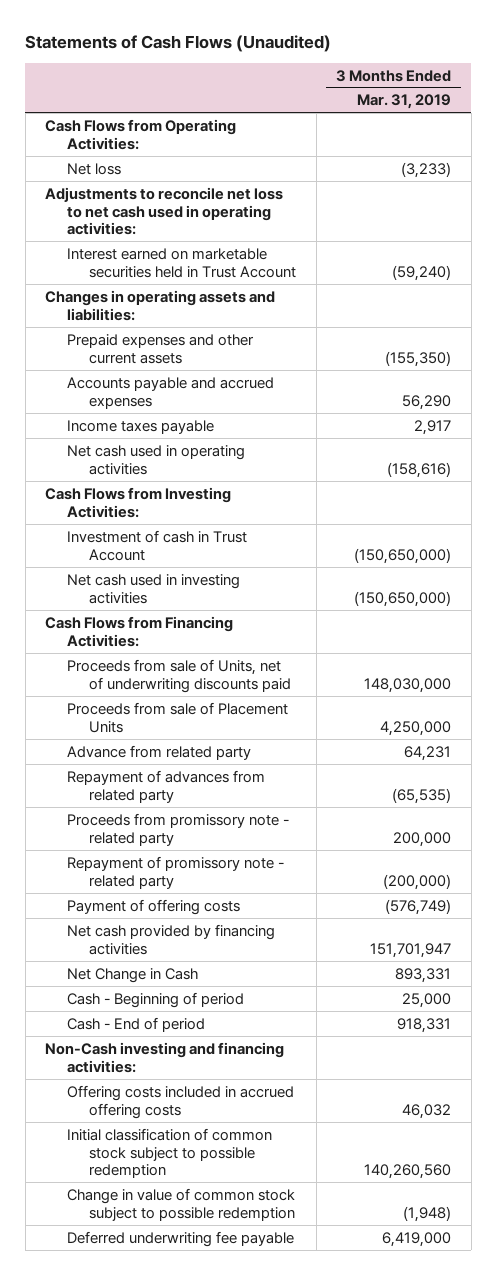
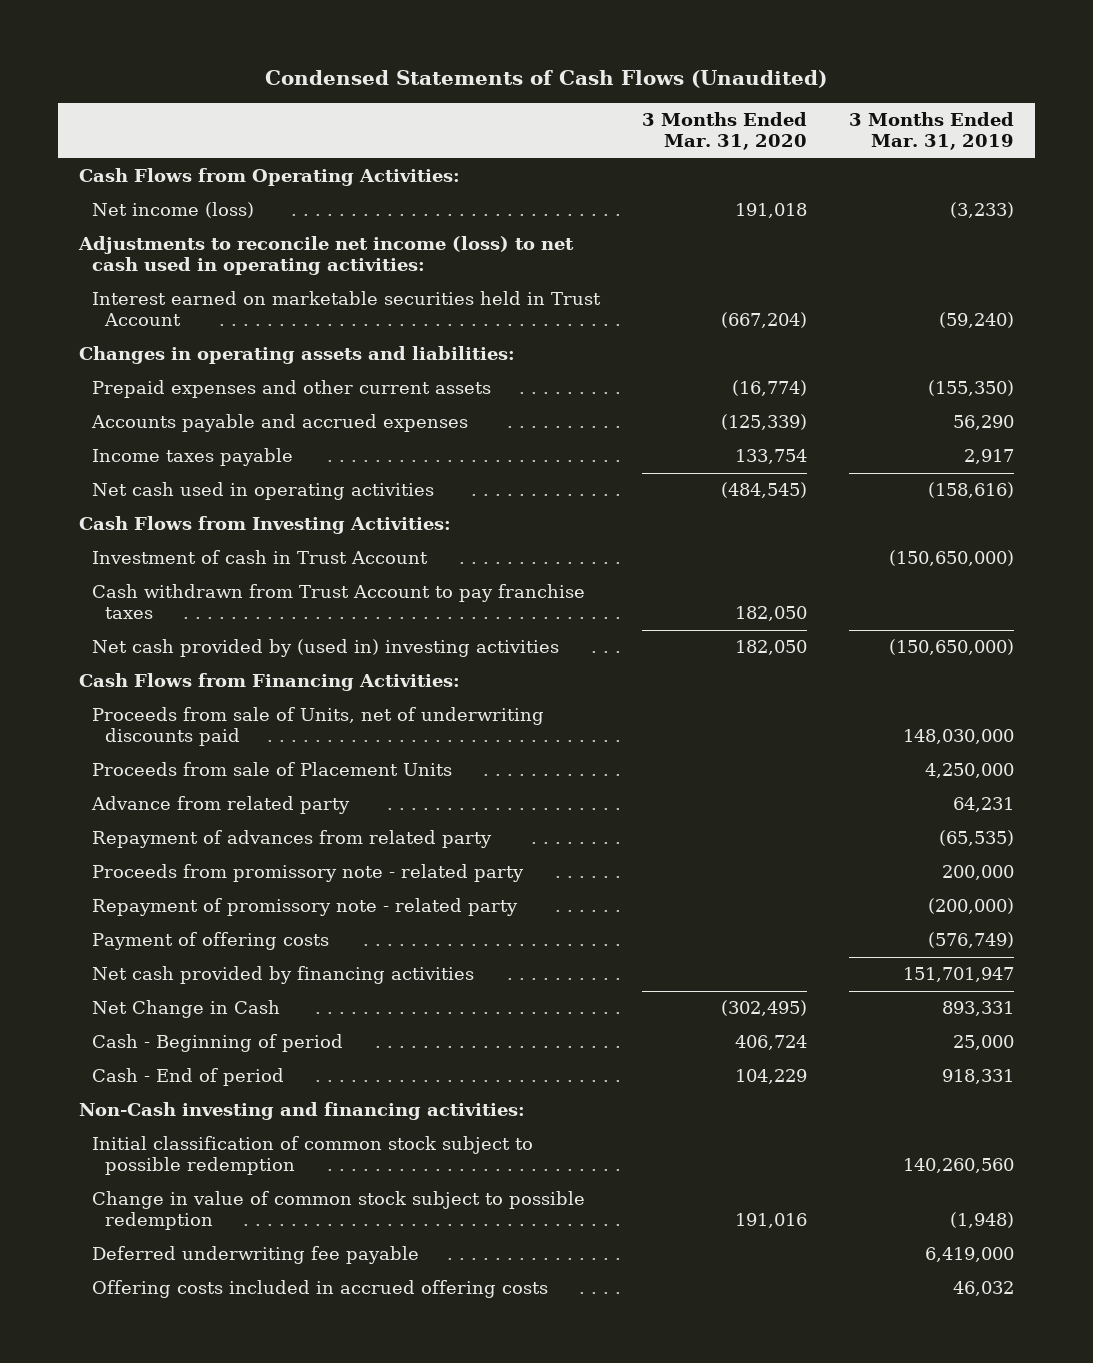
[25,35,332,53] Statements of Cash Flows (Unaudited) -> [265,70,828,89] Condensed Statements of Cash Flows (Unaudited)
none -> [641,112,807,151] 3 Months Ended Mar. 31, 2020
[67,162,122,175] Net loss -> [91,202,254,219] Net income (loss)
[45,186,284,236] Adjustments to reconcile net loss to net cash used in operating activities: -> [78,236,575,276] Adjustments to reconcile net income (loss) to net cash used in operating activities:
none -> [91,584,585,620] Cash withdrawn from Trust Account to pay franchise taxes
[67,573,241,604] Net cash used in investing activities -> [91,639,559,658] Net cash provided by (used in) investing activities
[67,1084,295,1119] Offering costs included in accrued offering costs -> [91,1280,548,1299] Offering costs included in accrued offering costs

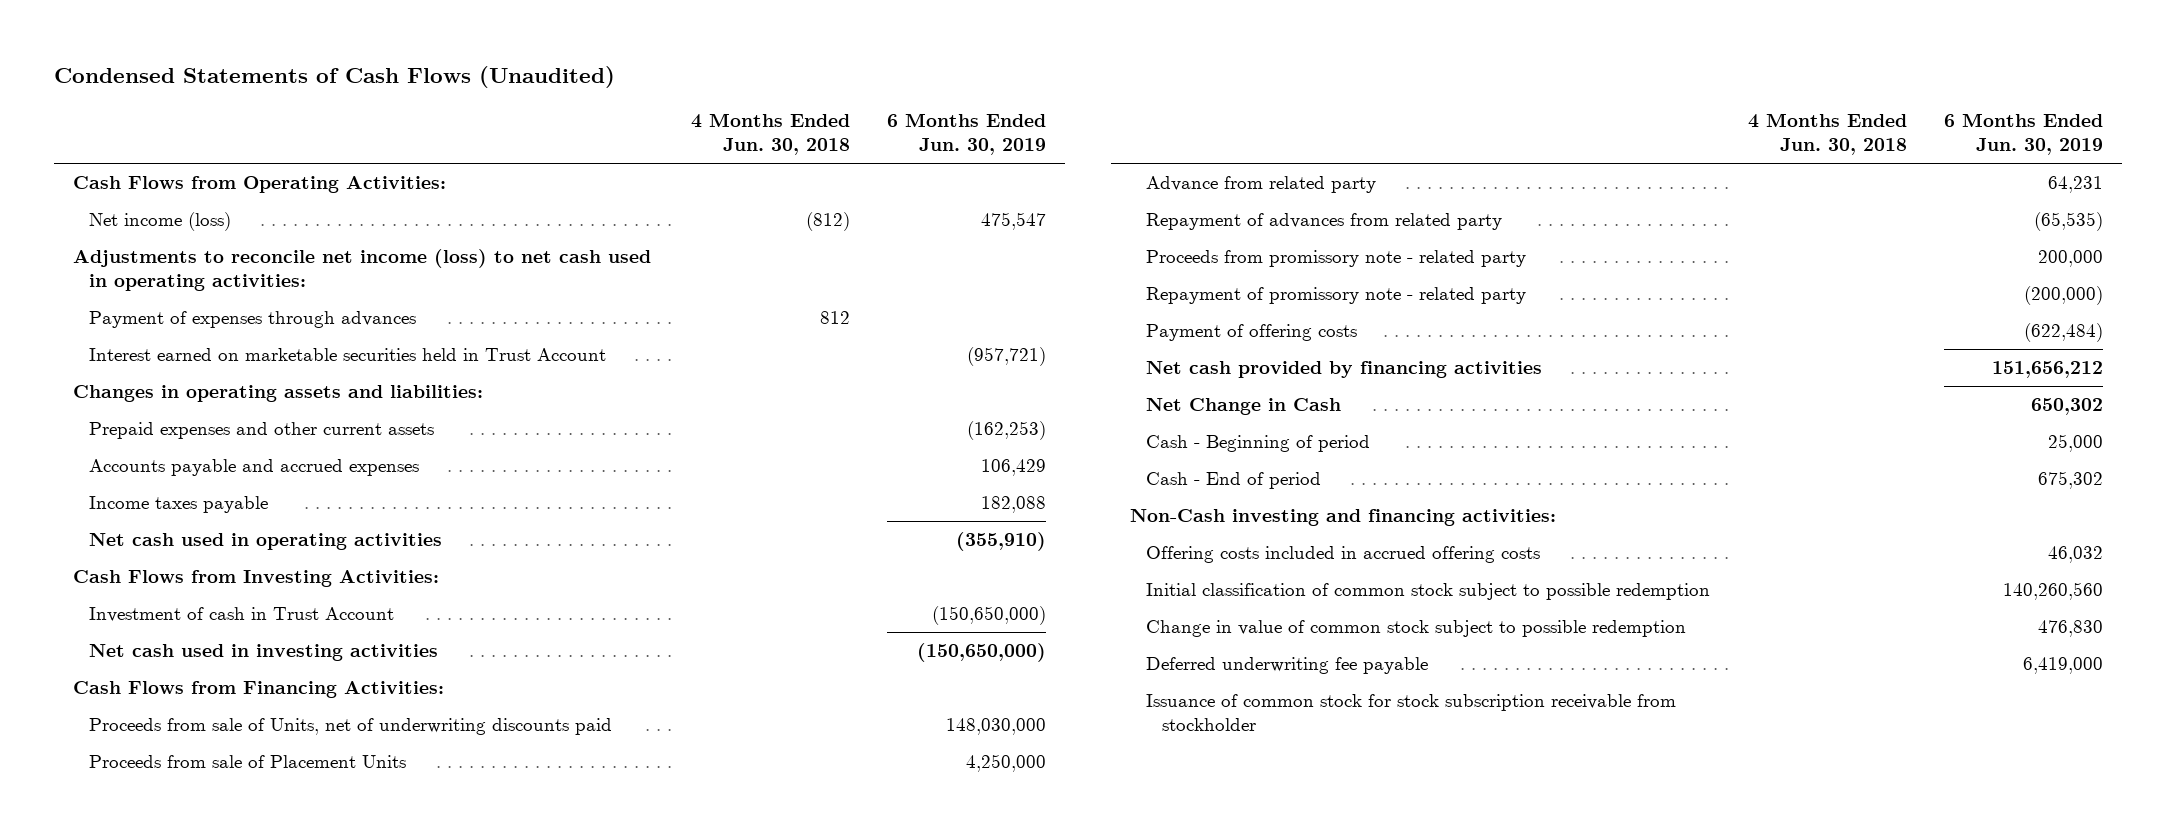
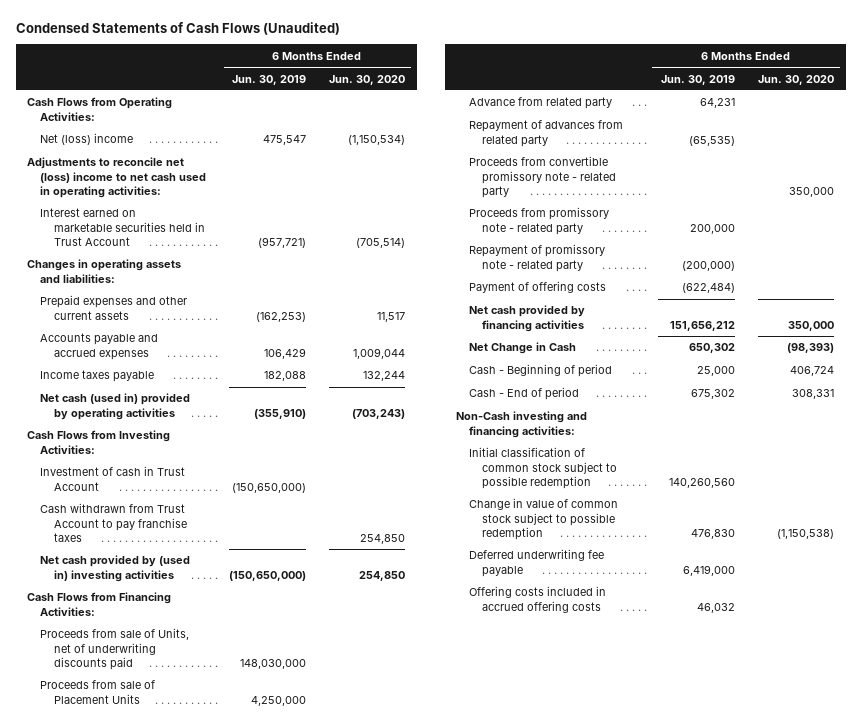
[690,112,850,155] 4 Months Ended Jun. 30, 2018 -> none
none -> [329,74,406,85] Jun. 30, 2020
[89,311,417,329] Payment of expenses through advances -> none
[89,212,232,232] Net income (loss) -> [40,133,134,146] Net (loss) income
[73,249,652,292] Adjustments to reconcile net income (loss) to net cash used in operating activities: -> [27,157,207,199] Adjustments to reconcile net (loss) income to net cash used in operating activities:
[89,533,443,551] Net cash used in operating activities -> [40,393,191,420] Net cash (used in) provided by operating activities
none -> [40,503,187,543] Cash withdrawn from Trust Account to pay franchise taxes
[89,644,439,662] Net cash used in investing activities -> [40,555,191,582] Net cash provided by (used in) investing activities
none -> [469,156,617,199] Proceeds from convertible promissory note - related party
[1146,694,1677,732] Issuance of common stock for stock subscription receivable from stockholder -> none
[1146,546,1541,564] Offering costs included in accrued offering costs -> [469,586,607,613] Offering costs included in accrued offering costs

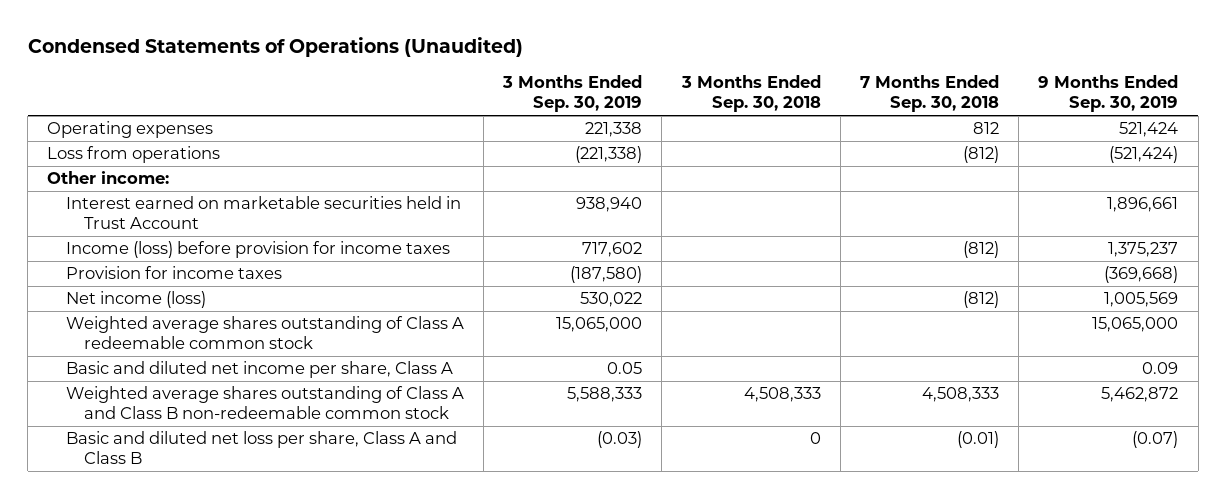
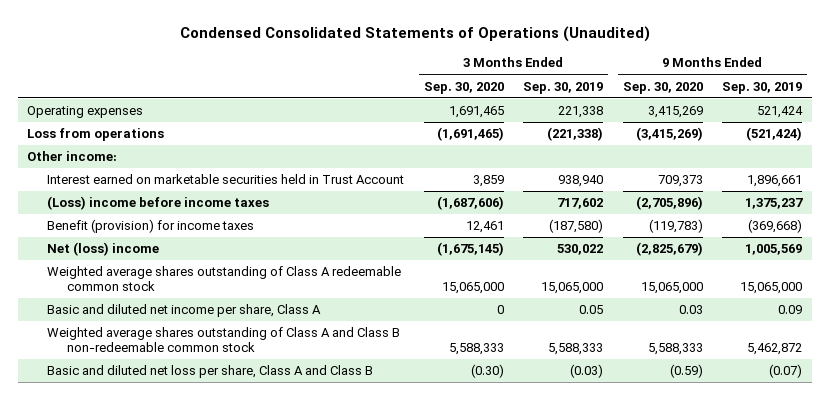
[27,37,523,58] Condensed Statements of Operations (Unaudited) -> [179,26,650,43] Condensed Consolidated Statements of Operations (Unaudited)
[680,75,821,113] 3 Months Ended Sep. 30, 2018 -> none
[860,75,1000,113] 7 Months Ended Sep. 30, 2018 -> none
none -> [423,81,504,94] Sep. 30, 2020
none -> [622,81,703,94] Sep. 30, 2020
[65,241,450,259] Income (loss) before provision for income taxes -> [47,196,270,211] (Loss) income before income taxes
[65,266,282,280] Provision for income taxes -> [47,219,255,234] Benefit (provision) for income taxes
[65,291,206,309] Net income (loss) -> [47,242,160,257] Net (loss) income

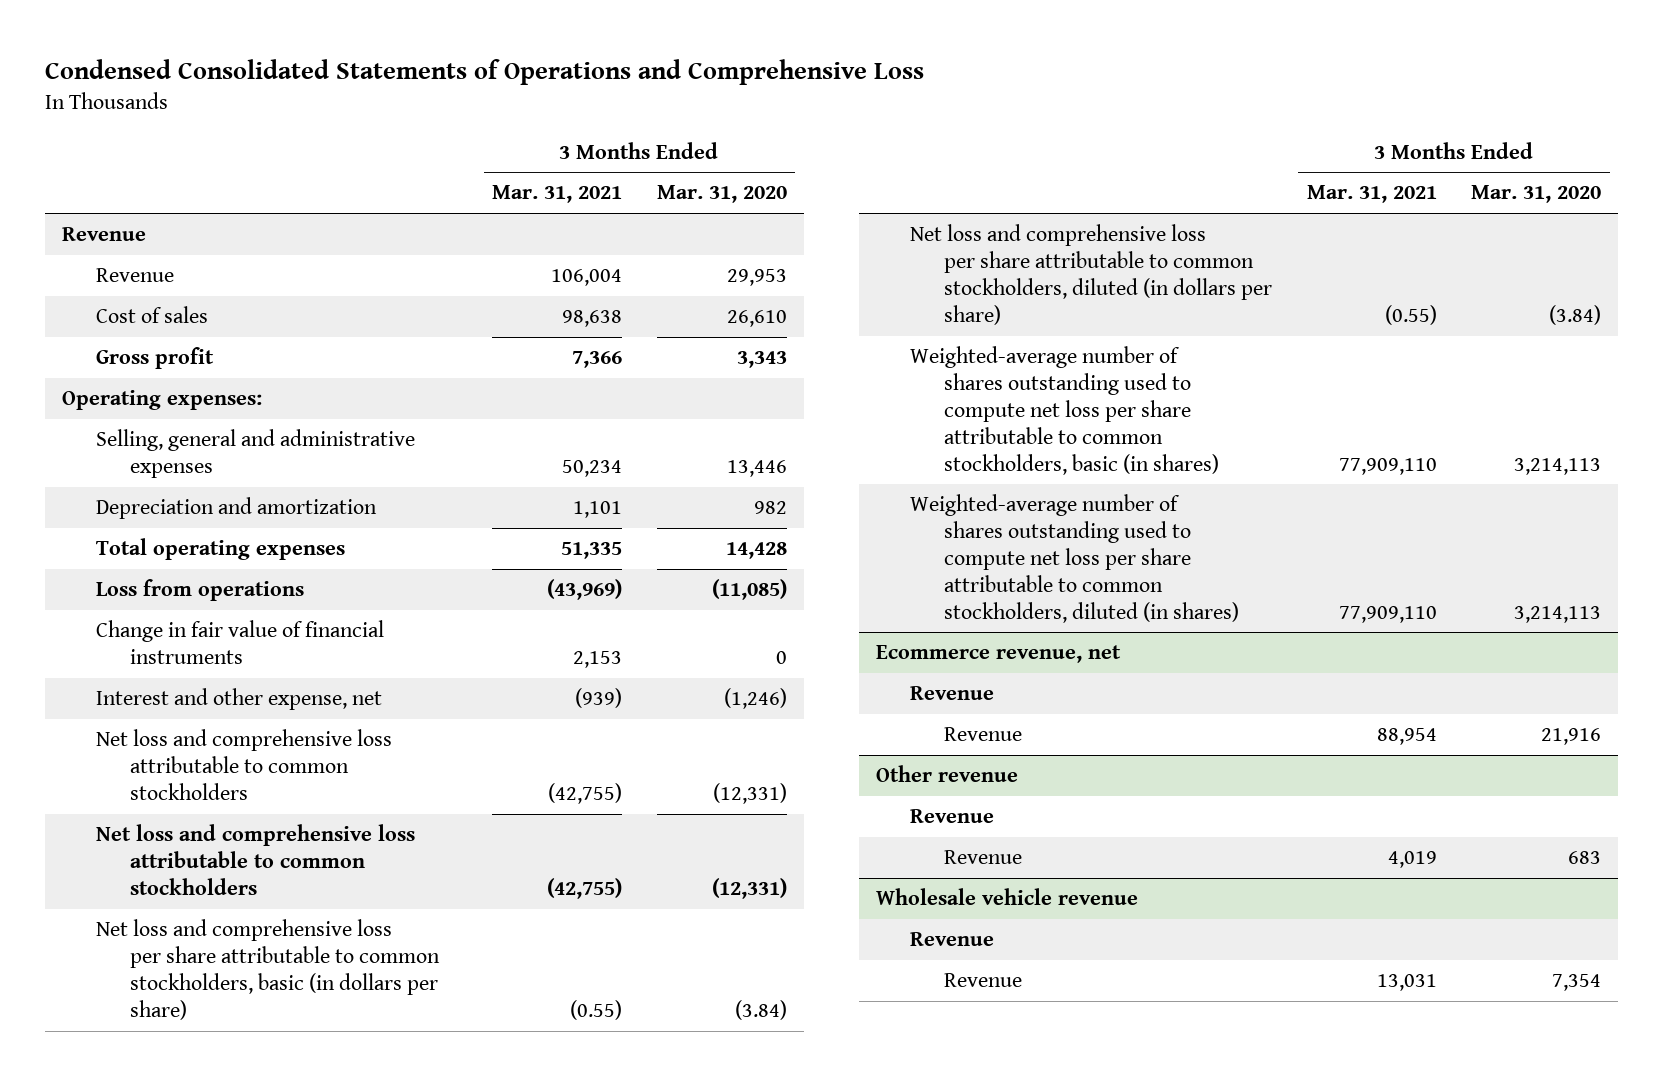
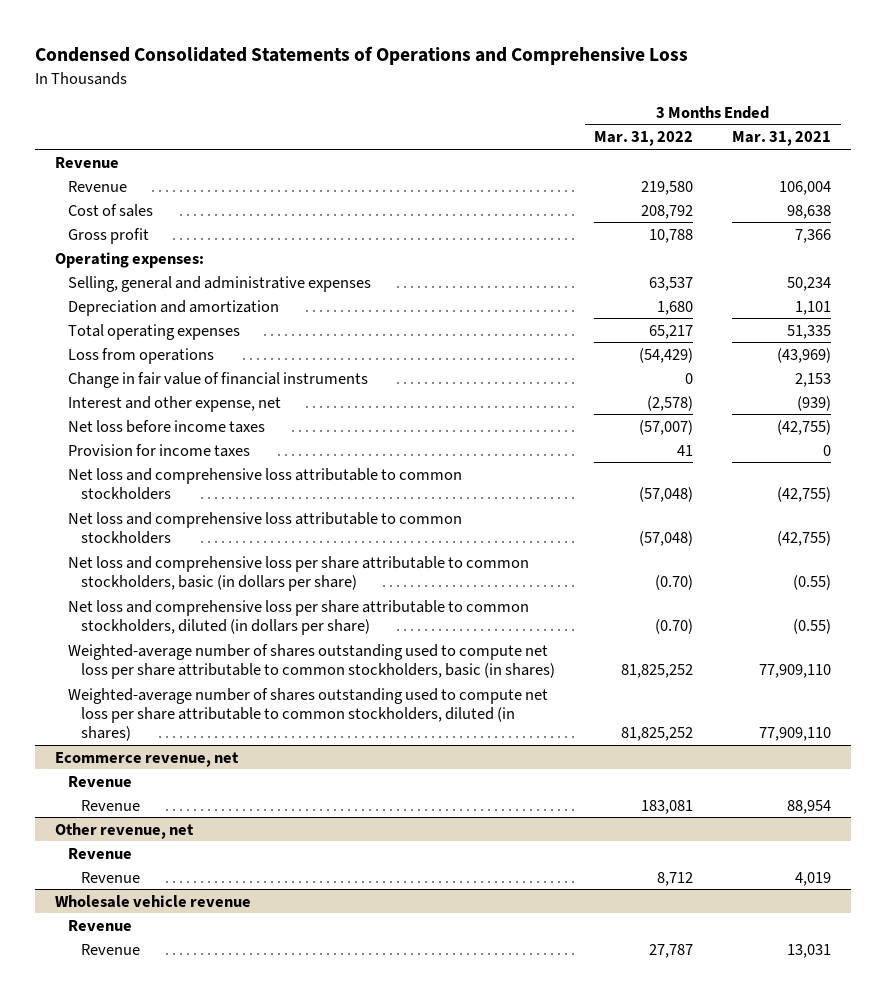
[656,185,787,204] Mar. 31, 2020 -> none
none -> [594,131,694,147] Mar. 31, 2022
none -> [68,419,266,433] Net loss before income taxes
none -> [68,443,251,457] Provision for income taxes
[876,765,1019,783] Other revenue -> [54,822,194,839] Other revenue, net

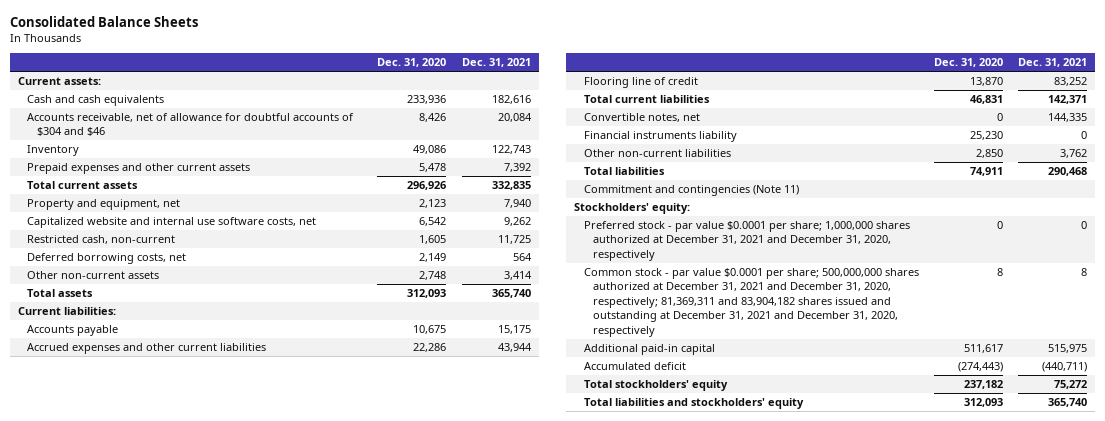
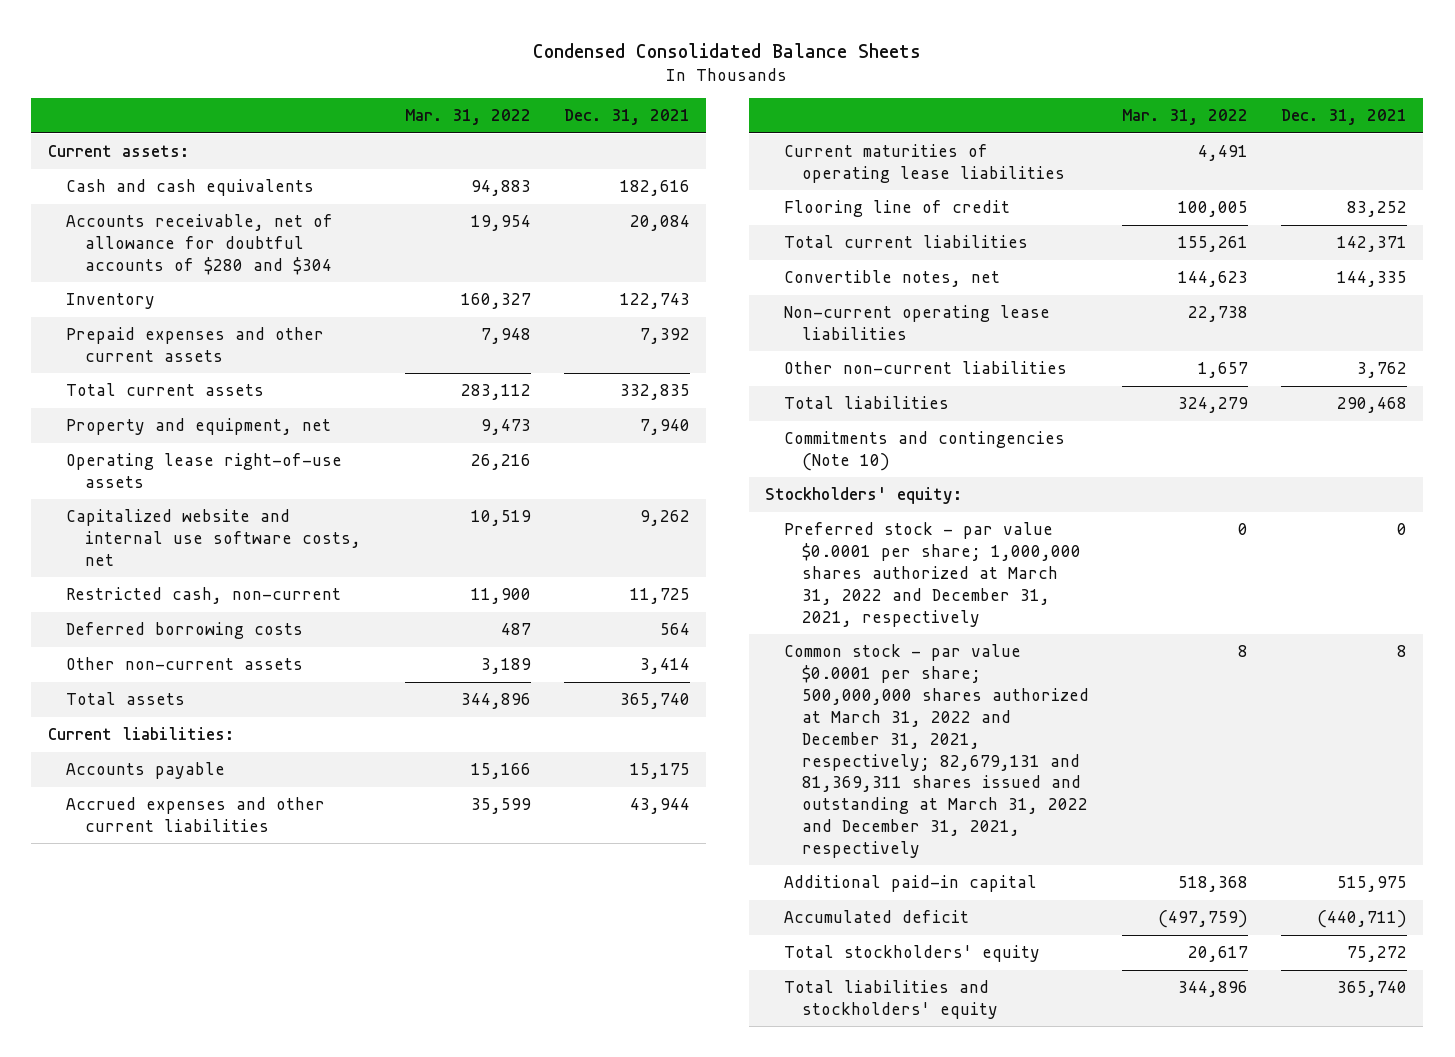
[9,16,198,28] Consolidated Balance Sheets -> [533,42,922,58] Condensed Consolidated Balance Sheets
[377,58,447,68] Dec. 31, 2020 -> none
none -> [404,109,531,126] Mar. 31, 2022
[27,112,355,137] Accounts receivable, net of allowance for doubtful accounts of $304 and $46 -> [66,214,334,275] Accounts receivable, net of allowance for doubtful accounts of $280 and $304
none -> [66,453,343,489] Operating lease right-of-use assets
[27,252,187,264] Deferred borrowing costs, net -> [66,622,304,640] Deferred borrowing costs
none -> [783,144,1066,184] Current maturities of operating lease liabilities
[583,130,737,142] Financial instruments liability -> none
none -> [783,305,1050,341] Non-current operating lease liabilities
[583,184,799,196] Commitment and contingencies (Note 11) -> [783,431,1065,472] Commitments and contingencies (Note 10)
[583,220,910,261] Preferred stock - par value $0.0001 per share; 1,000,000 shares authorized at December 31, 2021 and December 31, 2020, respectively -> [783,522,1082,627] Preferred stock - par value $0.0001 per share; 1,000,000 shares authorized at March 31, 2022 and December 31, 2021, respectively
[583,267,919,337] Common stock - par value $0.0001 per share; 500,000,000 shares authorized at December 31, 2021 and December 31, 2020, respectively; 81,369,311 and 83,904,182 shares issued and outstanding at December 31, 2021 and December 31, 2020, respectively -> [783,644,1090,859] Common stock - par value $0.0001 per share; 500,000,000 shares authorized at March 31, 2022 and December 31, 2021, respectively; 82,679,131 and 81,369,311 shares issued and outstanding at March 31, 2022 and December 31, 2021, respectively

